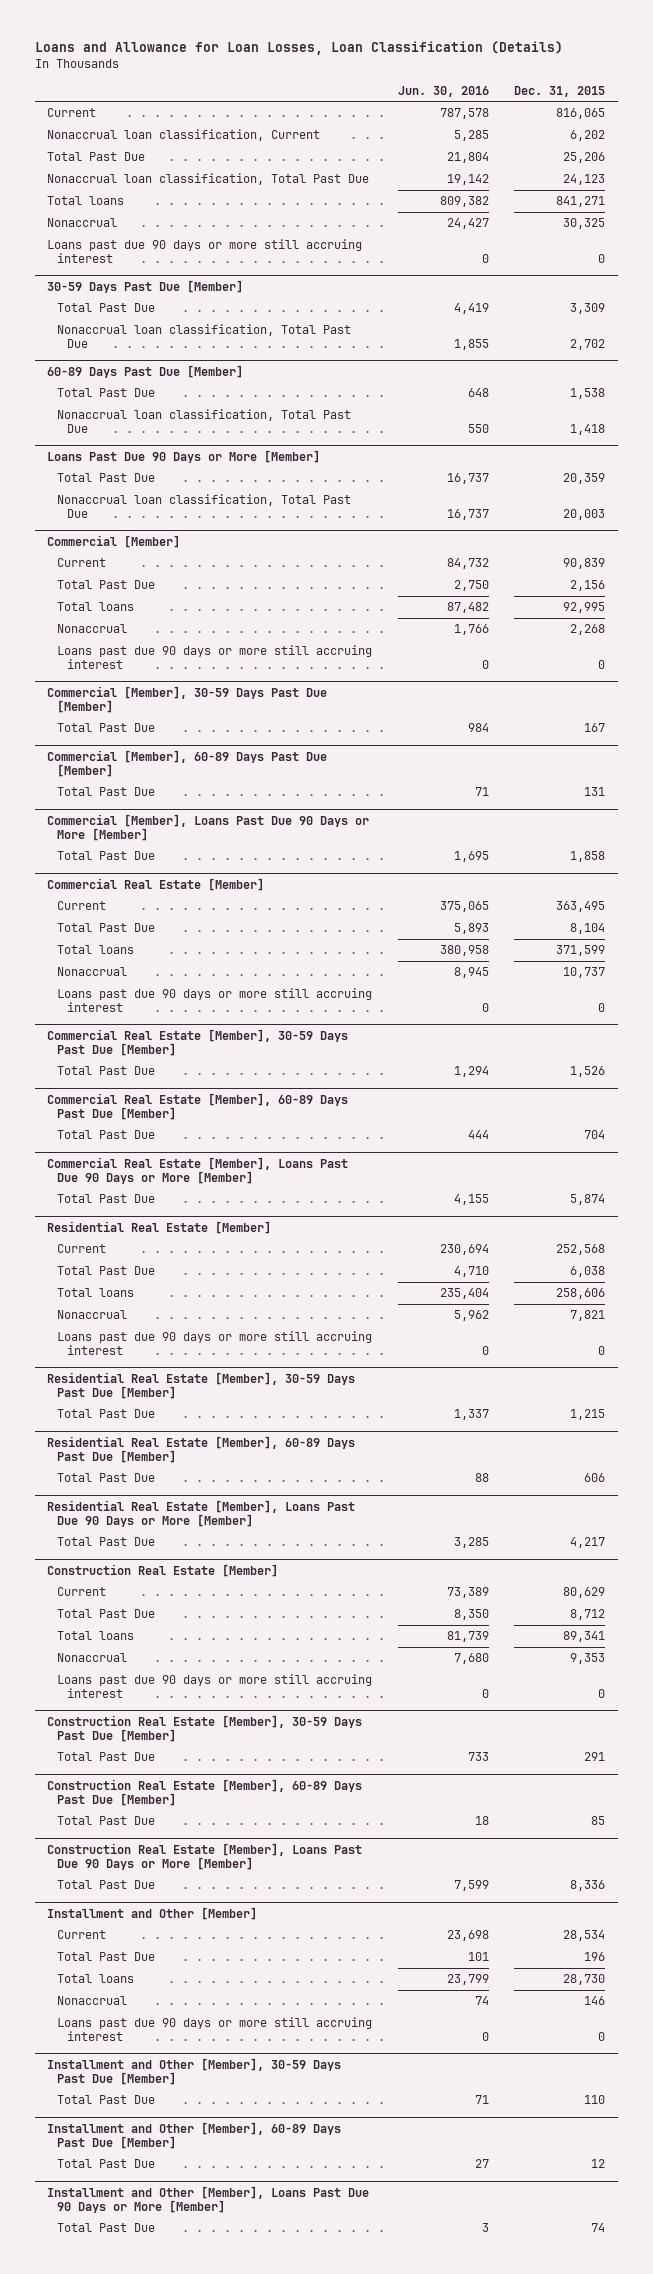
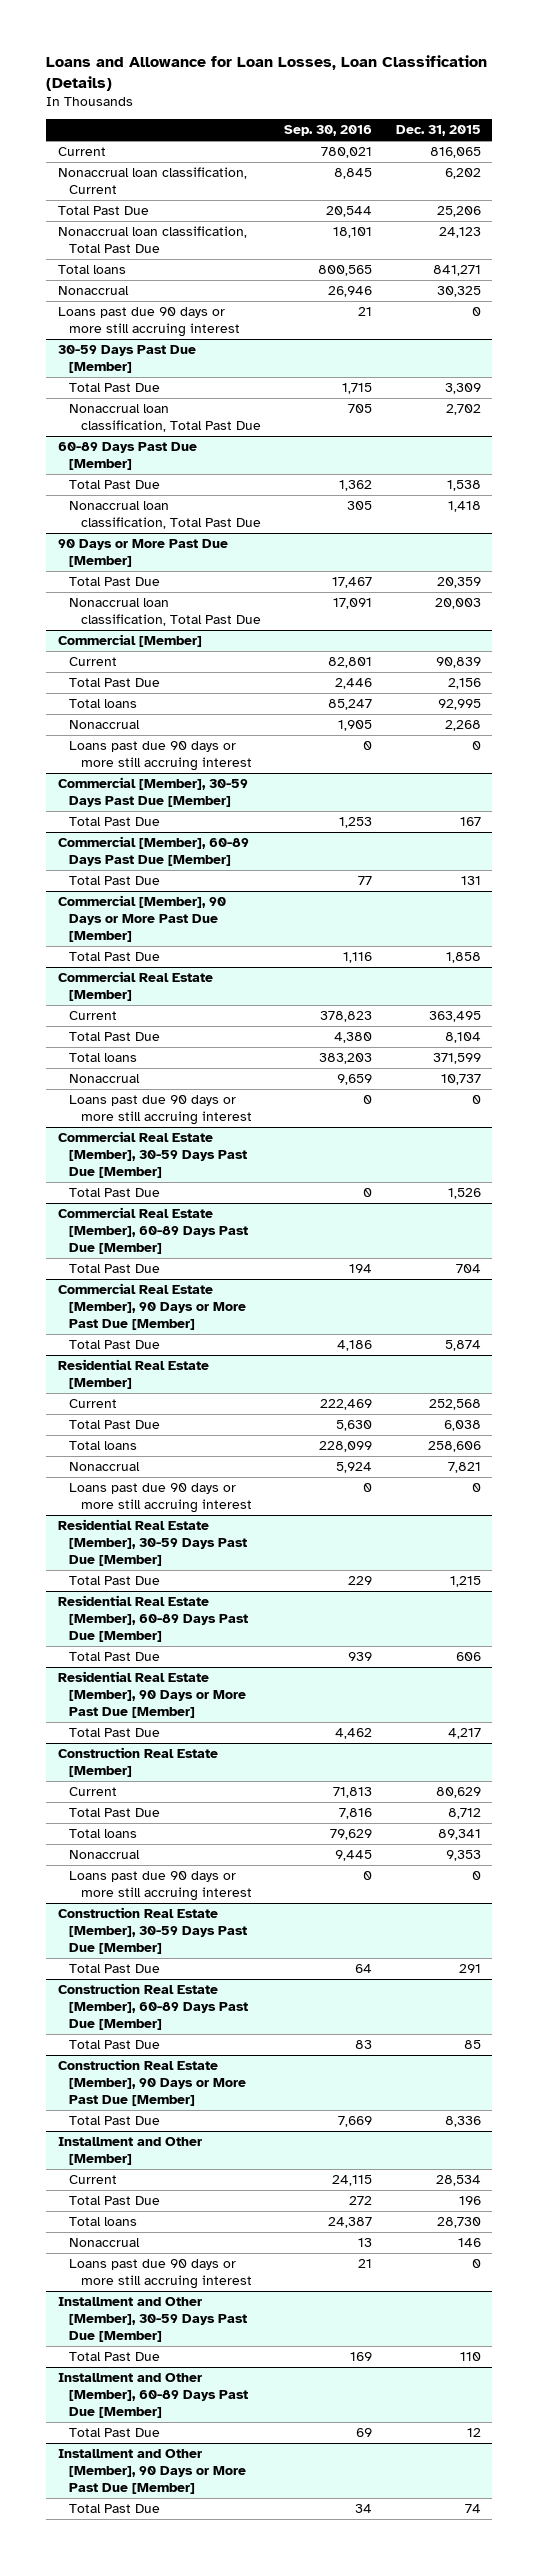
[397,85,489,97] Jun. 30, 2016 -> none
none -> [284,125,373,137] Sep. 30, 2016
[47,449,321,463] Loans Past Due 90 Days or More [Member] -> [57,538,228,567] 90 Days or More Past Due [Member]
[47,813,370,841] Commercial [Member], Loans Past Due 90 Days or More [Member] -> [57,894,226,942] Commercial [Member], 90 Days or More Past Due [Member]
[47,1156,349,1184] Commercial Real Estate [Member], Loans Past Due 90 Days or More [Member] -> [57,1282,247,1330] Commercial Real Estate [Member], 90 Days or More Past Due [Member]
[47,1499,356,1527] Residential Real Estate [Member], Loans Past Due 90 Days or More [Member] -> [57,1670,247,1718] Residential Real Estate [Member], 90 Days or More Past Due [Member]
[47,1842,363,1870] Construction Real Estate [Member], Loans Past Due 90 Days or More [Member] -> [57,2058,247,2106] Construction Real Estate [Member], 90 Days or More Past Due [Member]
[47,2185,370,2213] Installment and Other [Member], Loans Past Due 90 Days or More [Member] -> [57,2448,247,2494] Installment and Other [Member], 90 Days or More Past Due [Member]

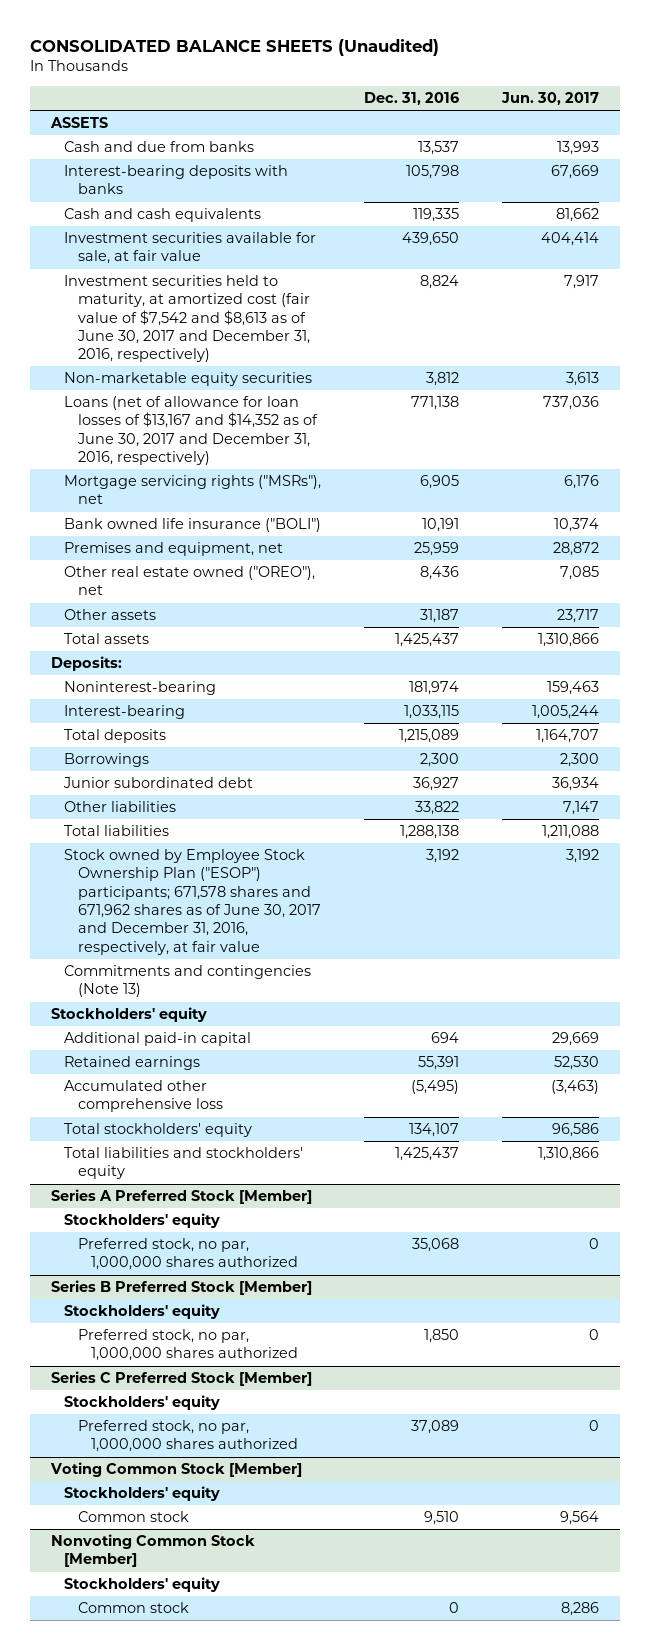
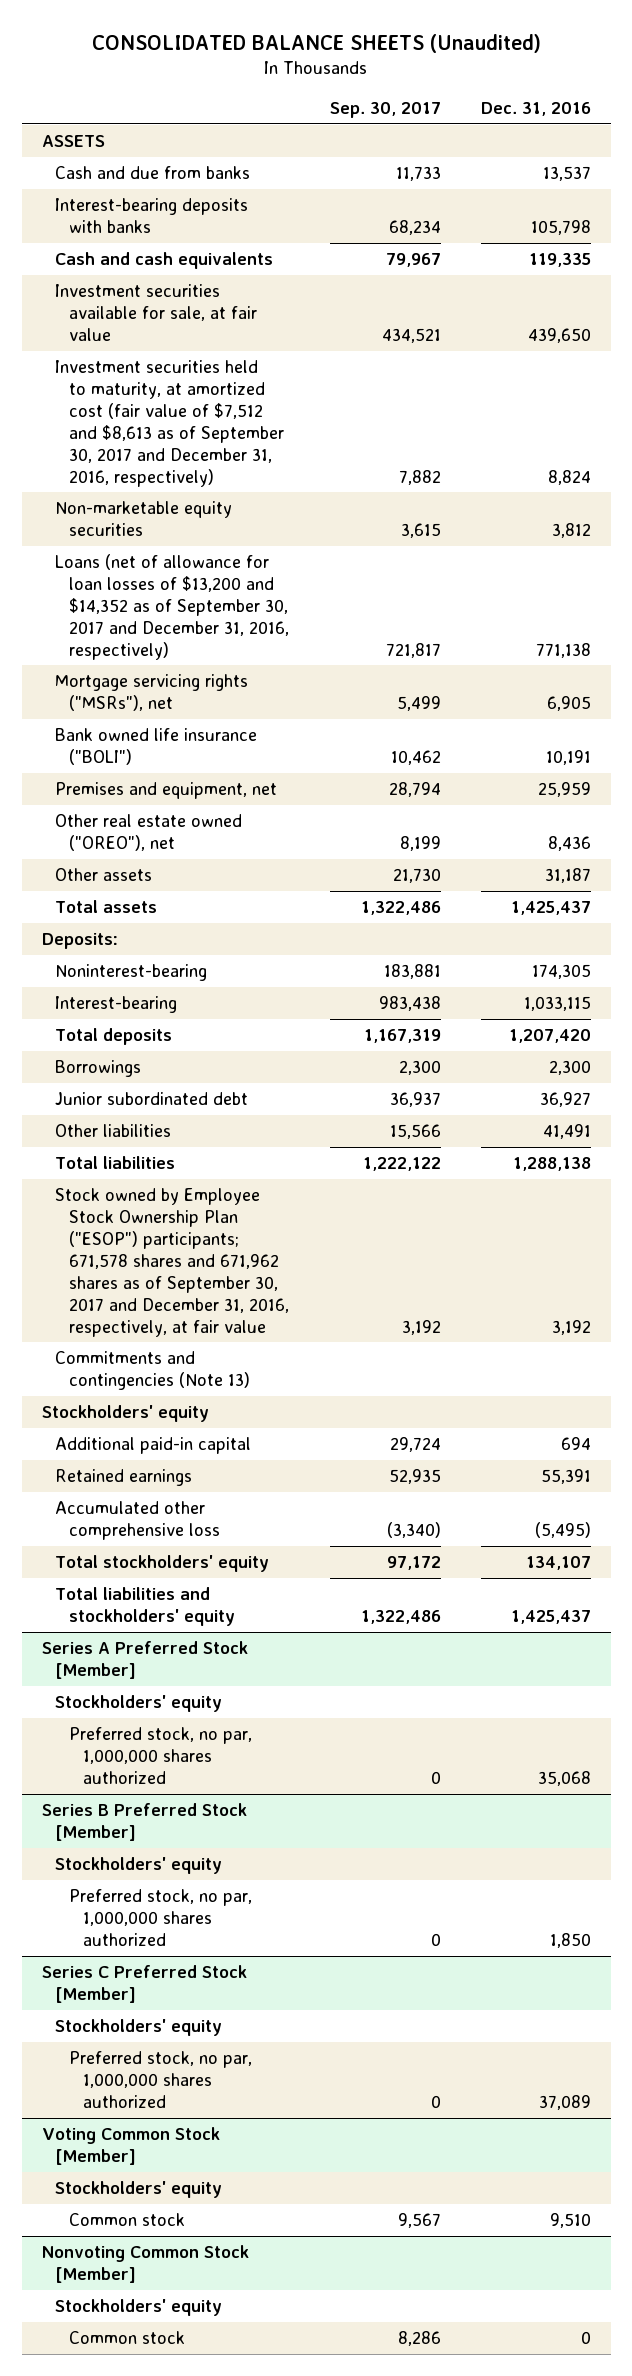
[500,91,599,105] Jun. 30, 2017 -> none
none -> [329,102,441,119] Sep. 30, 2017
[64,275,310,363] Investment securities held to maturity, at amortized cost (fair value of $7,542 and $8,613 as of June 30, 2017 and December 31, 2016, respectively) -> [55,359,285,487] Investment securities held to maturity, at amortized cost (fair value of $7,512 and $8,613 as of September 30, 2017 and December 31, 2016, respectively)
[64,396,318,466] Loans (net of allowance for loan losses of $13,167 and $14,352 as of June 30, 2017 and December 31, 2016, respectively) -> [55,553,290,660] Loans (net of allowance for loan losses of $13,200 and $14,352 as of September 30, 2017 and December 31, 2016, respectively)
[408,681,459,696] 181,974 -> [531,963,591,979] 174,305
[398,729,459,744] 1,215,089 -> [508,1028,591,1043] 1,207,420
[414,801,459,816] 33,822 -> [542,1123,591,1139] 41,491
[64,849,321,955] Stock owned by Employee Stock Ownership Plan ("ESOP") participants; 671,578 shares and 671,962 shares as of June 30, 2017 and December 31, 2016, respectively, at fair value -> [55,1187,290,1337] Stock owned by Employee Stock Ownership Plan ("ESOP") participants; 671,578 shares and 671,962 shares as of September 30, 2017 and December 31, 2016, respectively, at fair value

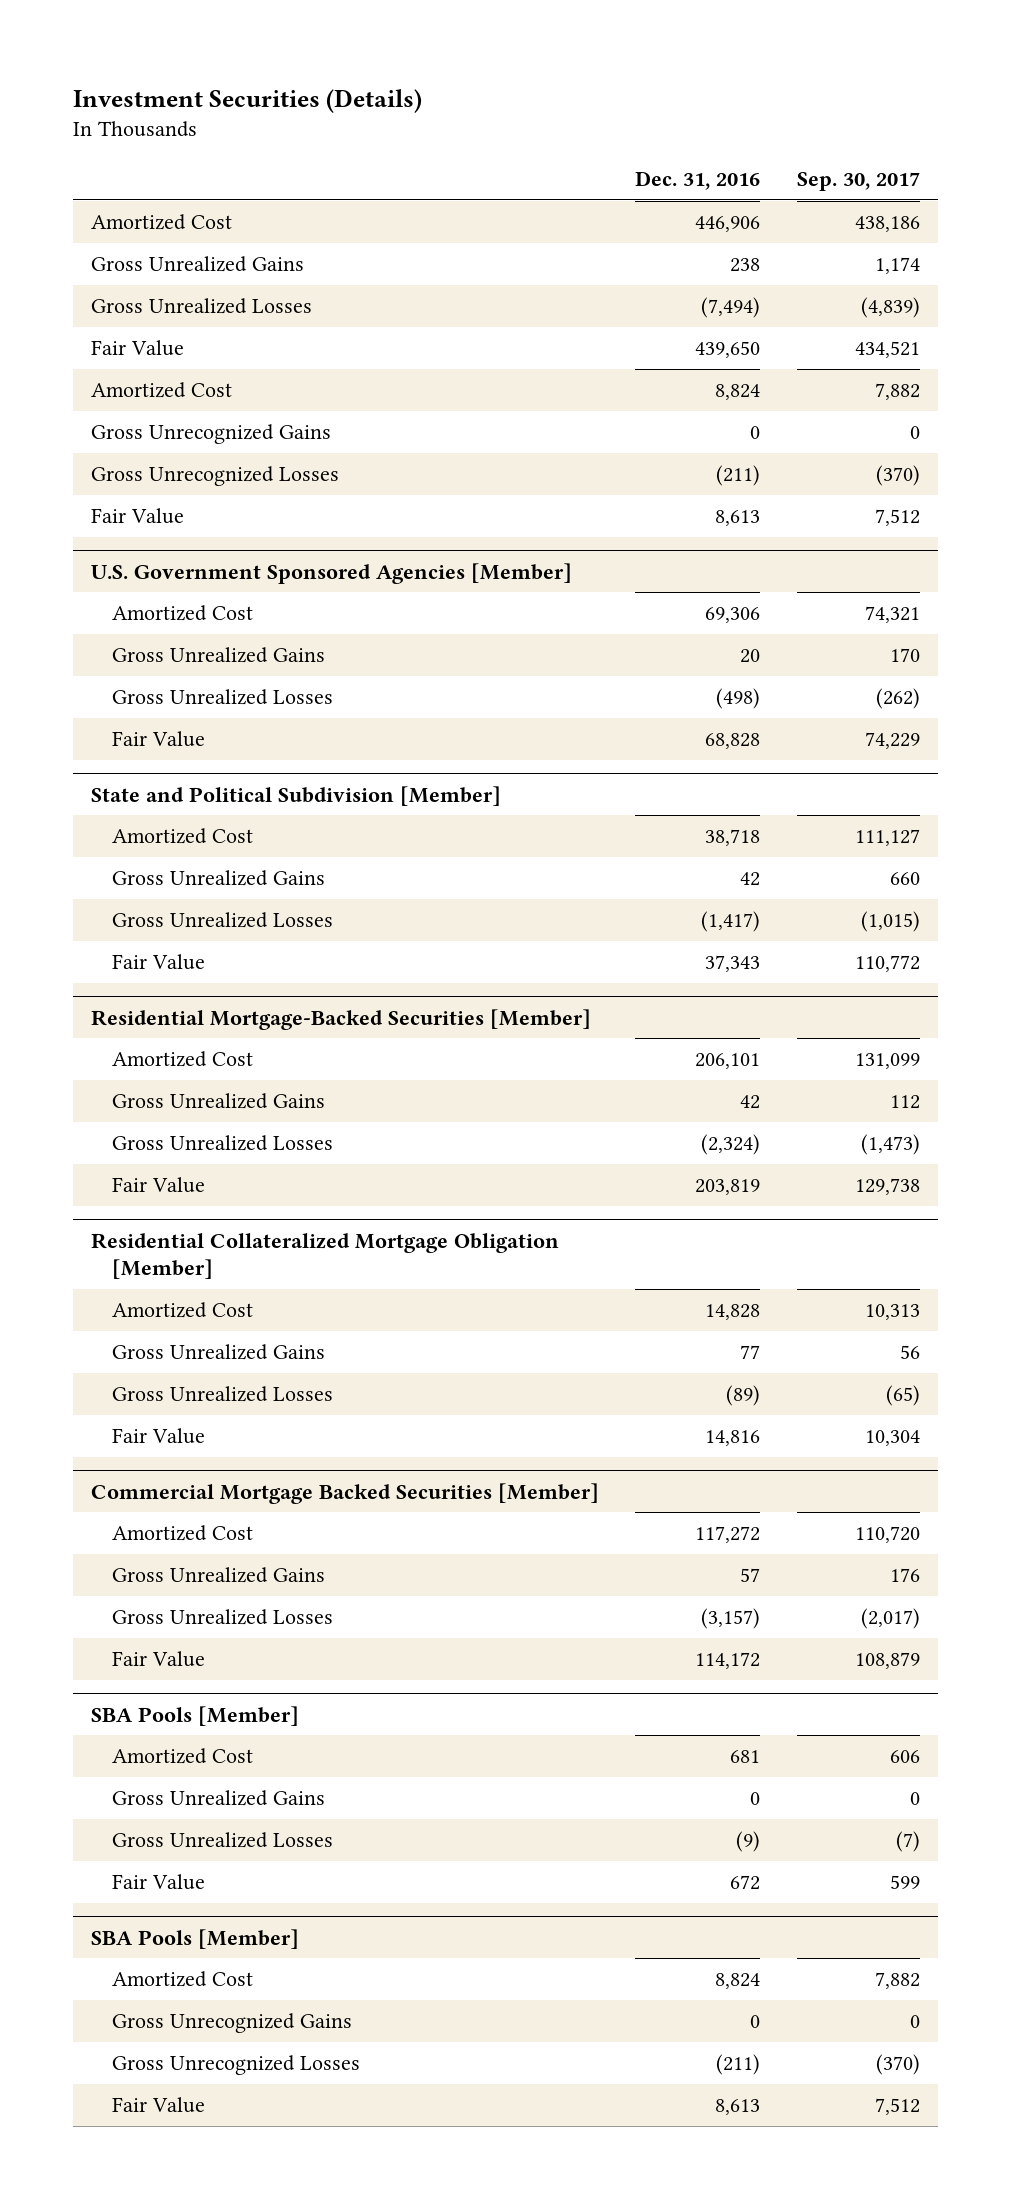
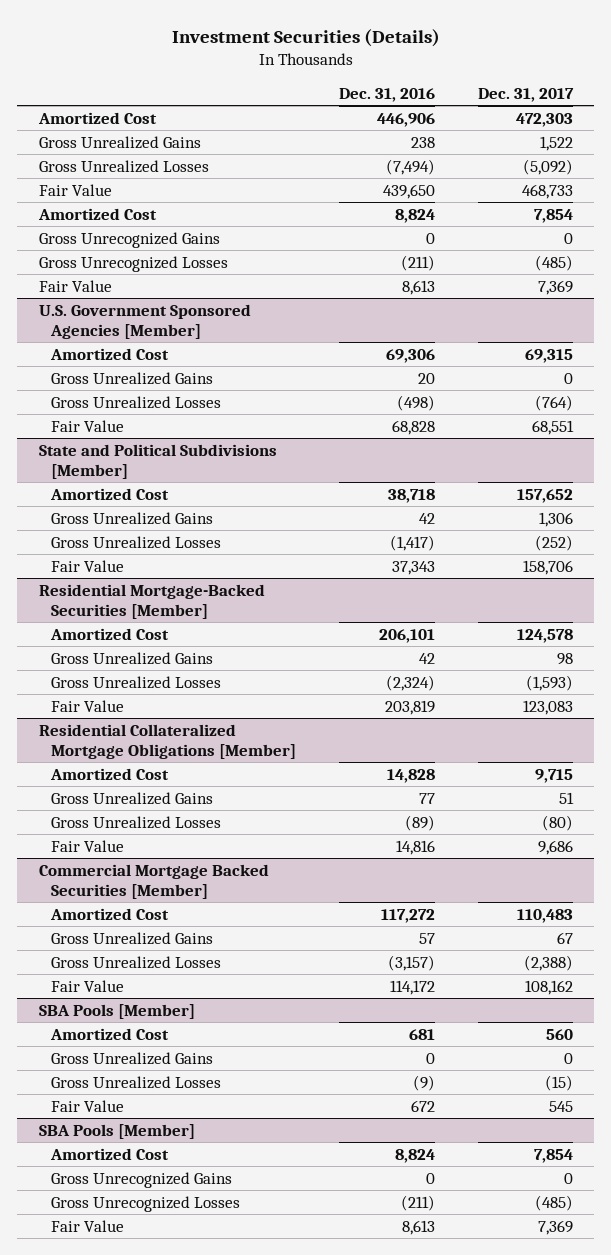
[797,172,921,192] Sep. 30, 2017 -> none
none -> [477,87,574,102] Dec. 31, 2017
[90,785,501,806] State and Political Subdivision [Member] -> [38,443,277,479] State and Political Subdivisions [Member]
[90,1232,559,1280] Residential Collateralized Mortgage Obligation [Member] -> [38,723,296,759] Residential Collateralized Mortgage Obligations [Member]

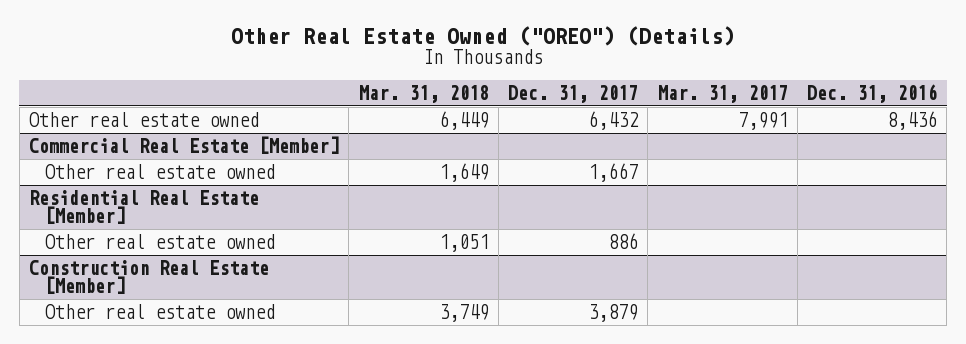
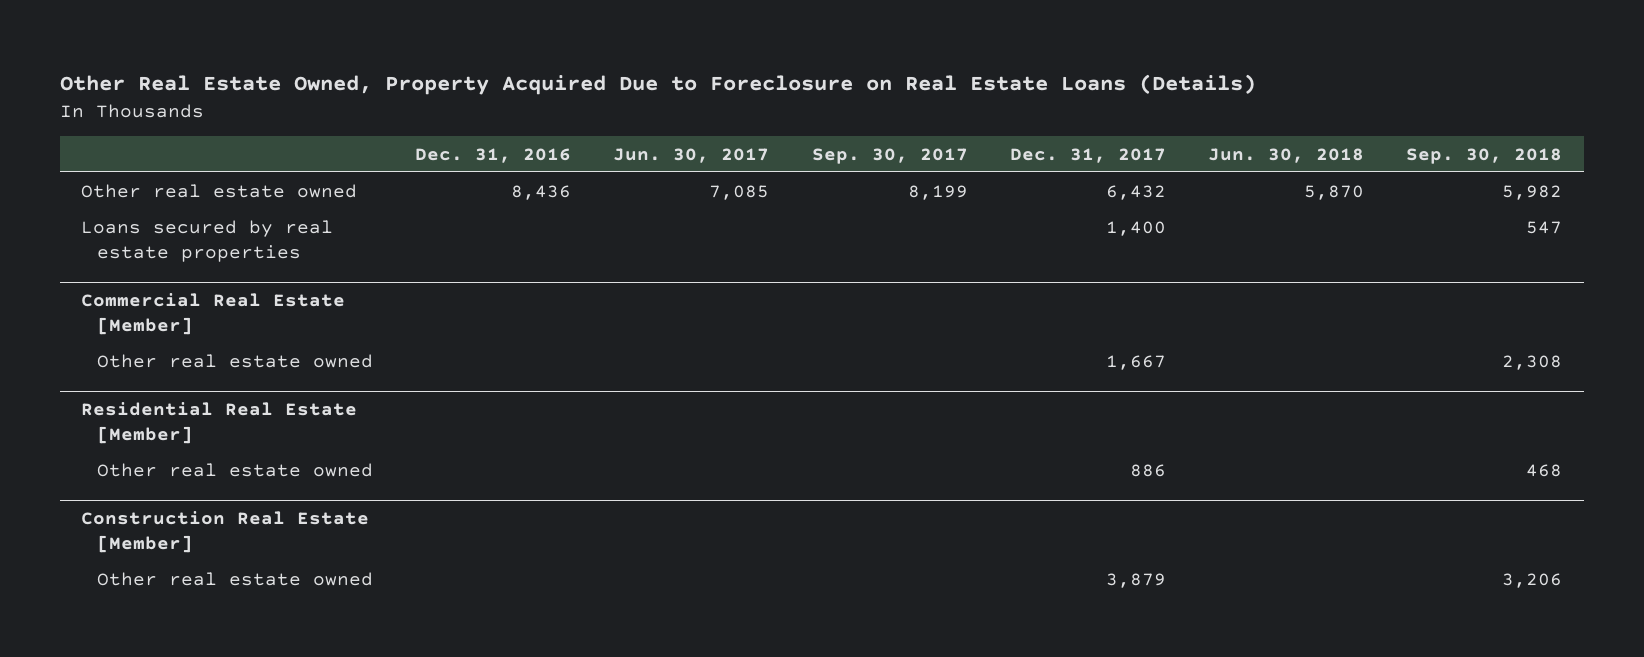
[231,25,736,46] Other Real Estate Owned ("OREO") (Details) -> [60,74,1257,96] Other Real Estate Owned, Property Acquired Due to Foreclosure on Real Estate Loans (Details)
[358,84,489,103] Mar. 31, 2018 -> none
[657,84,788,103] Mar. 31, 2017 -> none
none -> [613,147,770,163] Jun. 30, 2017
none -> [811,147,968,164] Sep. 30, 2017
none -> [1208,147,1365,163] Jun. 30, 2018
none -> [1406,147,1563,164] Sep. 30, 2018
none -> [81,219,334,262] Loans secured by real estate properties

